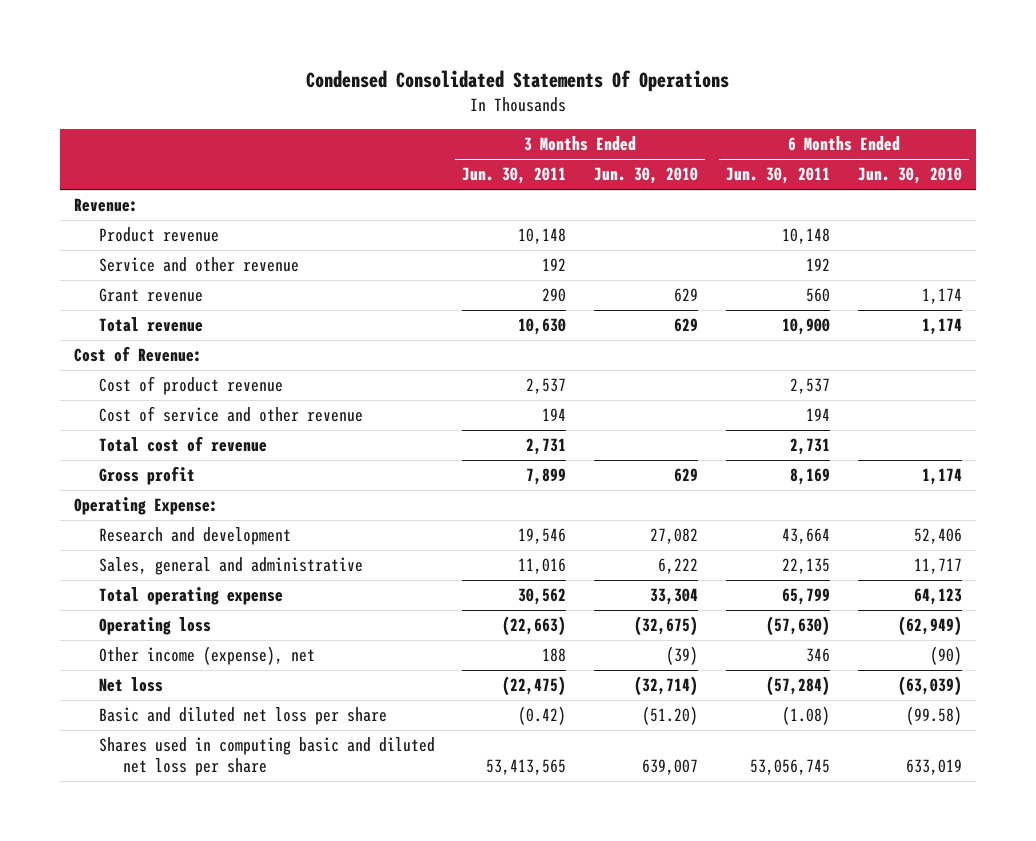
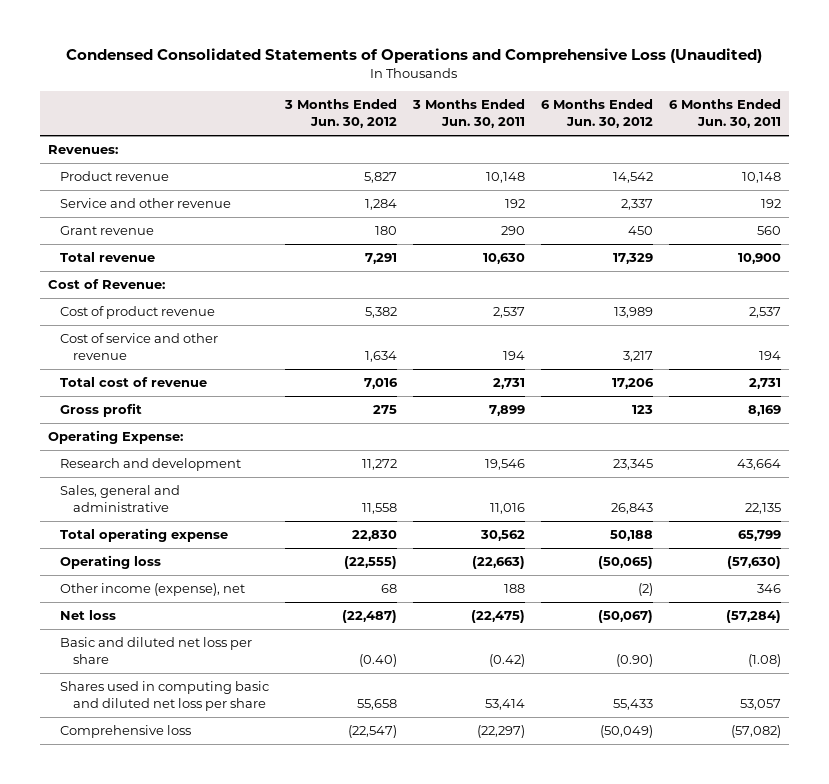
[305,70,729,93] Condensed Consolidated Statements Of Operations -> [66,48,763,64] Condensed Consolidated Statements of Operations and Comprehensive Loss (Unaudited)
[594,167,699,185] Jun. 30, 2010 -> none
[857,167,962,185] Jun. 30, 2010 -> none
none -> [284,99,398,129] 3 Months Ended Jun. 30, 2012
none -> [541,99,654,129] 6 Months Ended Jun. 30, 2012
[73,198,138,213] Revenue: -> none
none -> [47,145,118,155] Revenues:
[486,759,567,776] 53,413,565 -> [485,699,526,711] 53,414
[750,759,831,776] 53,056,745 -> [740,699,782,711] 53,057
none -> [60,725,192,739] Comprehensive loss

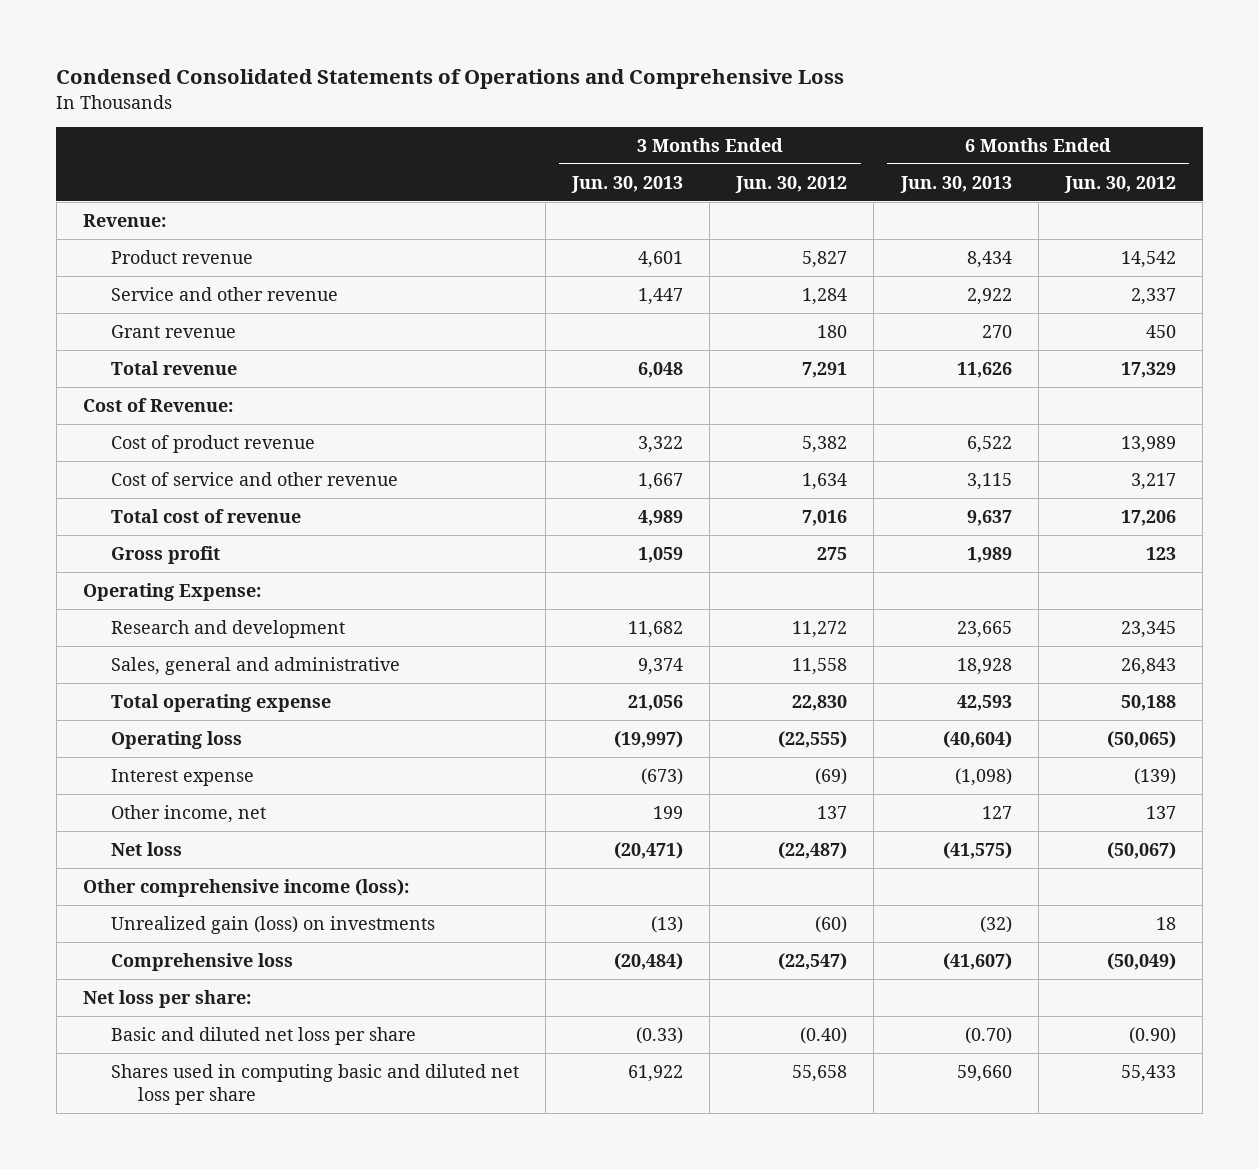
[66,48,763,64] Condensed Consolidated Statements of Operations and Comprehensive Loss (Unaudited) -> [56,69,845,90] Condensed Consolidated Statements of Operations and Comprehensive Loss
[412,99,526,129] 3 Months Ended Jun. 30, 2011 -> none
[669,99,782,129] 6 Months Ended Jun. 30, 2011 -> none
none -> [570,175,683,193] Jun. 30, 2013
none -> [899,175,1012,193] Jun. 30, 2013
[47,145,118,155] Revenues: -> [82,213,166,227] Revenue:
none -> [110,768,254,786] Interest expense
[60,583,246,597] Other income (expense), net -> [110,804,266,823] Other income, net
[381,584,398,594] 68 -> [817,805,848,819] 137
[638,583,654,597] (2) -> [1145,805,1176,819] 137
none -> [82,878,409,897] Other comprehensive income (loss):
none -> [110,915,435,934] Unrealized gain (loss) on investments
[60,725,192,739] Comprehensive loss -> [110,952,293,971] Comprehensive loss
none -> [82,989,251,1008] Net loss per share:

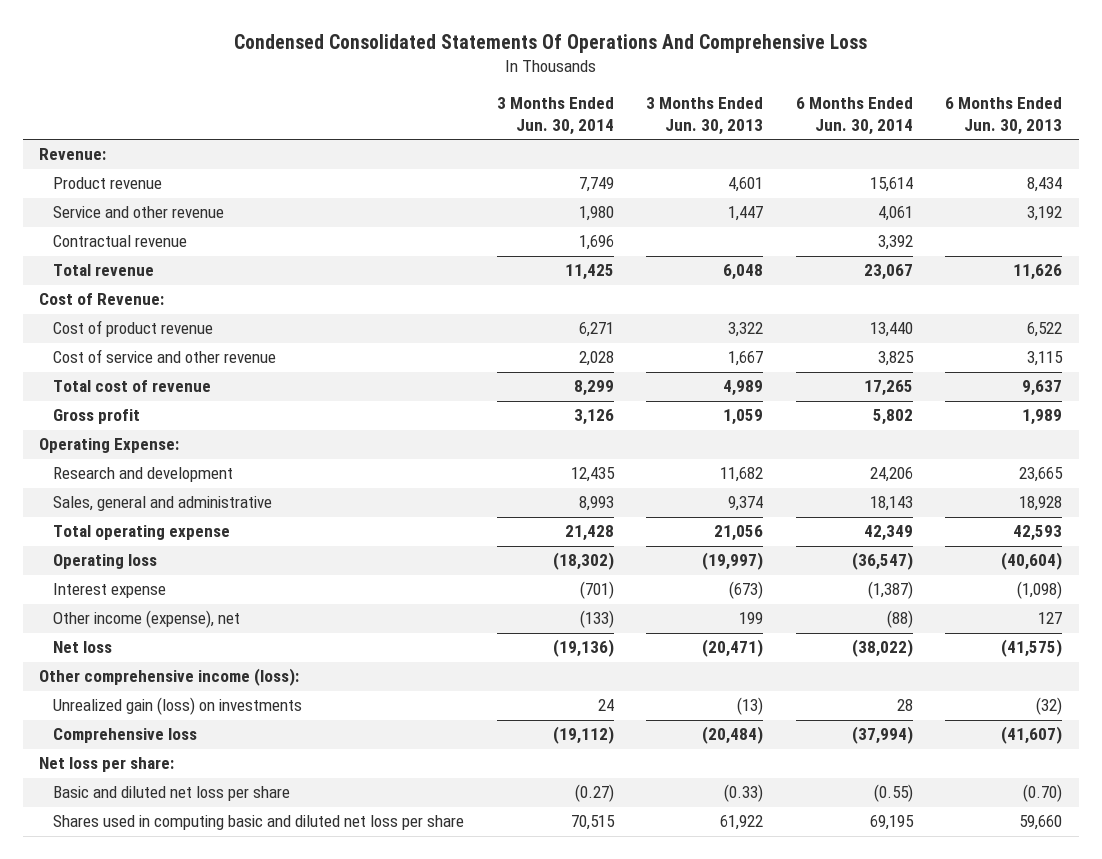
[56,69,845,90] Condensed Consolidated Statements of Operations and Comprehensive Loss -> [233,34,867,54] Condensed Consolidated Statements Of Operations And Comprehensive Loss
[735,175,848,193] Jun. 30, 2012 -> none
[1063,175,1176,193] Jun. 30, 2012 -> none
none -> [496,97,614,136] 3 Months Ended Jun. 30, 2014
none -> [795,97,913,136] 6 Months Ended Jun. 30, 2014
[110,324,236,338] Grant revenue -> none
[966,287,1012,305] 2,922 -> [1027,206,1063,222] 3,192
none -> [53,235,188,248] Contractual revenue
[110,804,266,823] Other income, net -> [53,610,241,629] Other income (expense), net

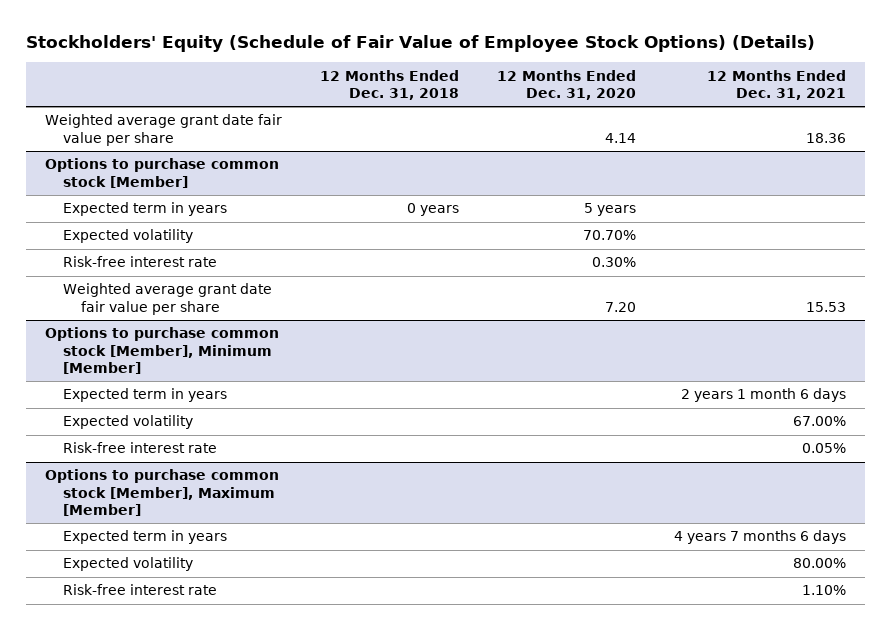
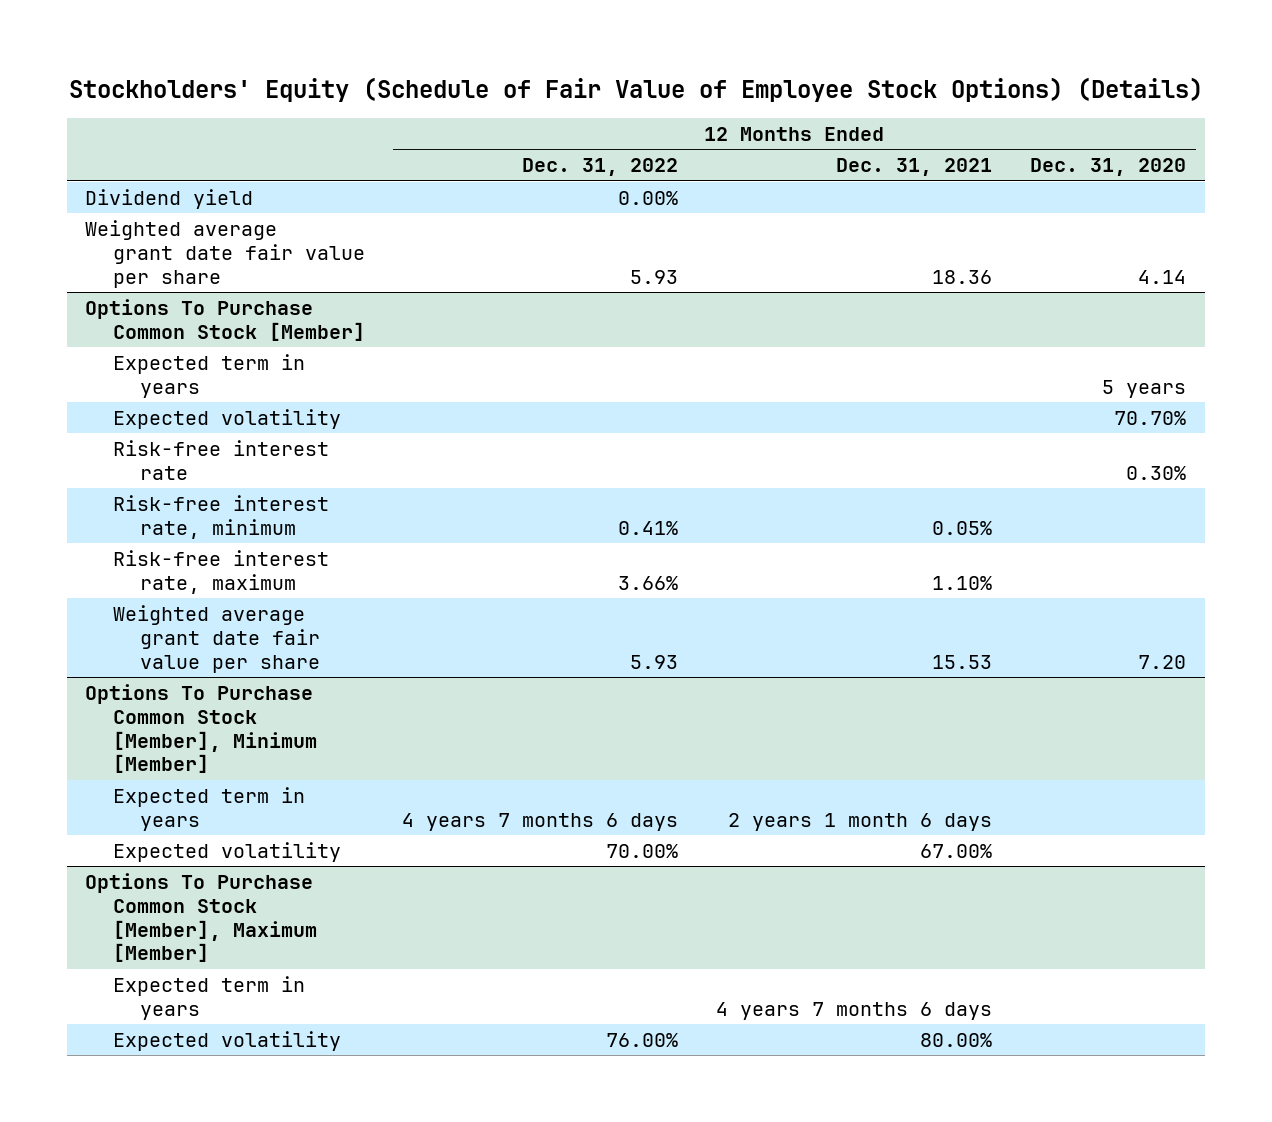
[319,69,459,101] 12 Months Ended Dec. 31, 2018 -> none
none -> [522,158,679,177] Dec. 31, 2022
none -> [85,189,254,210] Dividend yield
[44,158,279,188] Options to purchase common stock [Member] -> [85,299,365,341] Options To Purchase Common Stock [Member]
none -> [112,495,329,539] Risk-free interest rate, minimum
none -> [112,550,329,594] Risk-free interest rate, maximum
[44,327,279,375] Options to purchase common stock [Member], Minimum [Member] -> [85,684,317,774] Options To Purchase Common Stock [Member], Minimum [Member]
[63,442,218,454] Risk-free interest rate -> none
[44,469,279,517] Options to purchase common stock [Member], Maximum [Member] -> [85,873,317,963] Options To Purchase Common Stock [Member], Maximum [Member]
[63,584,218,596] Risk-free interest rate -> none

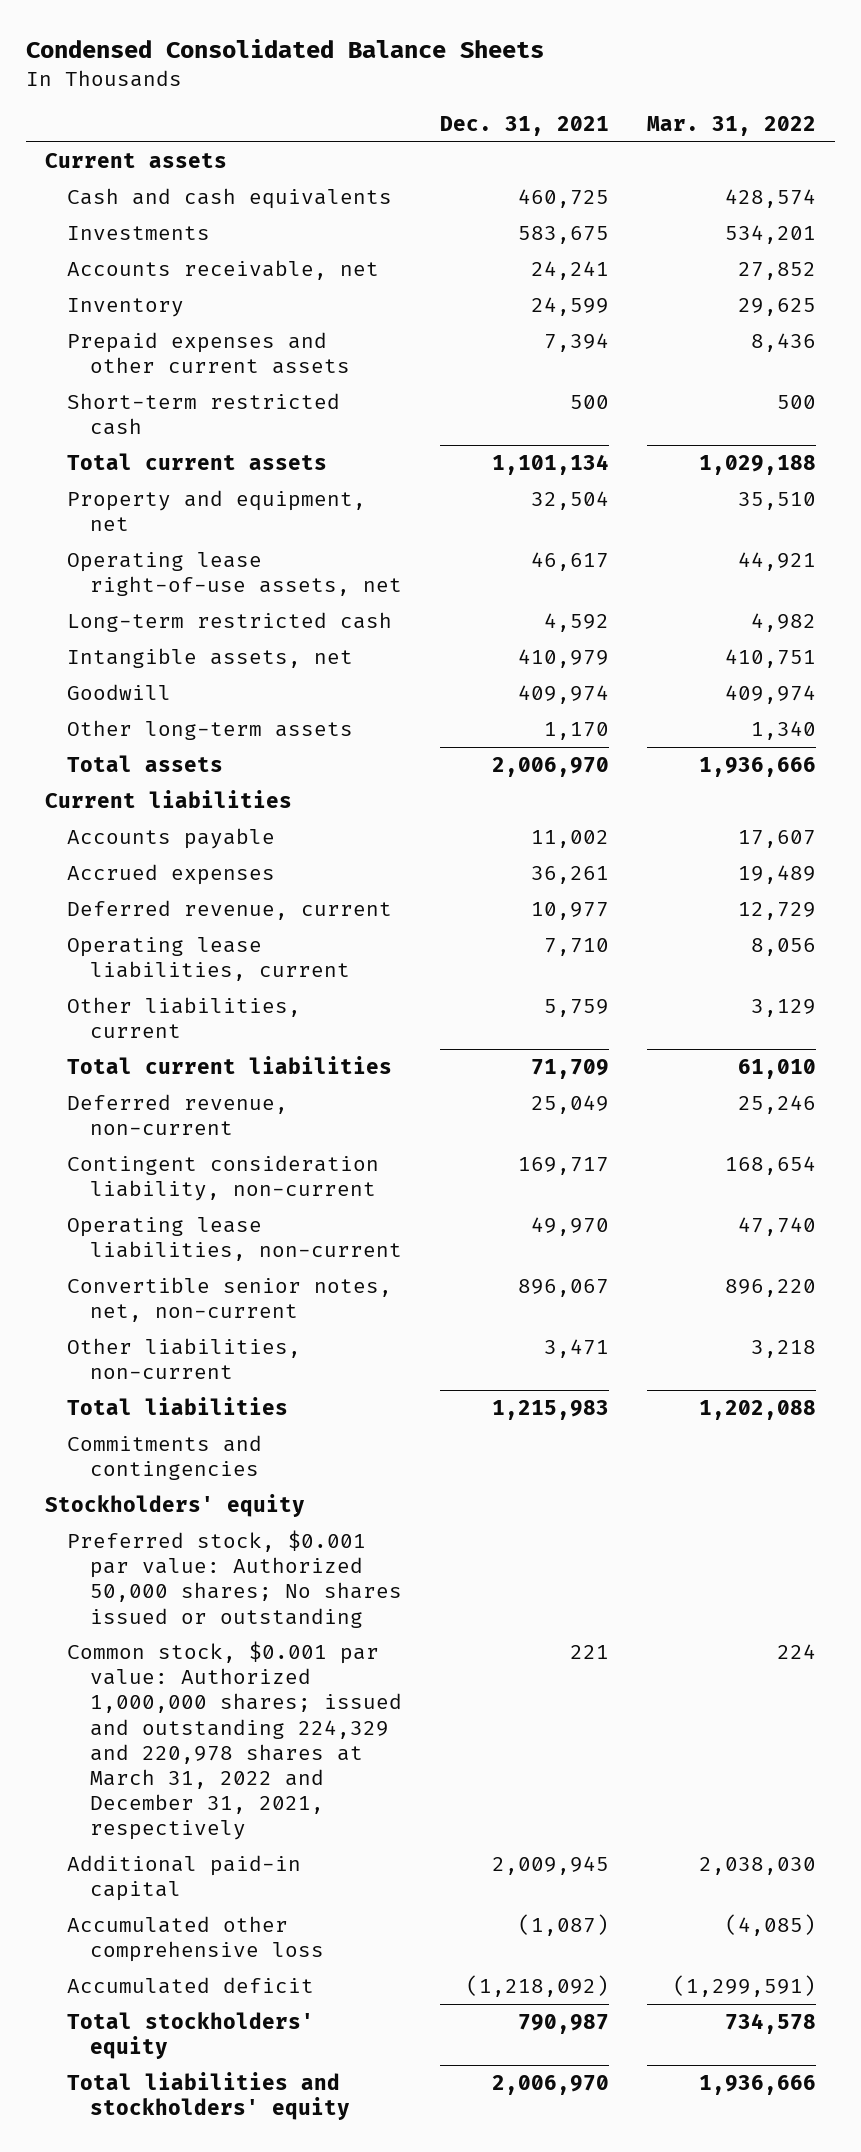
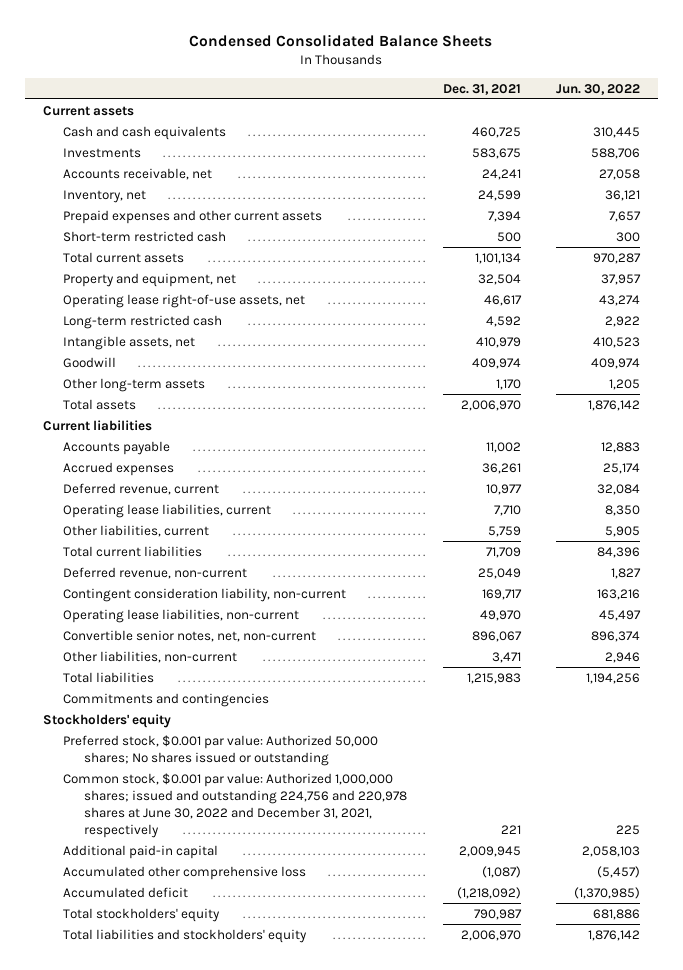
[646,116,816,137] Mar. 31, 2022 -> none
none -> [555,83,640,95] Jun. 30, 2022
[67,298,185,318] Inventory -> [63,189,147,203] Inventory, net
[67,1641,402,1841] Common stock, $0.001 par value: Authorized 1,000,000 shares; issued and outstanding 224,329 and 220,978 shares at March 31, 2022 and December 31, 2021, respectively -> [63,772,408,839] Common stock, $0.001 par value: Authorized 1,000,000 shares; issued and outstanding 224,756 and 220,978 shares at June 30, 2022 and December 31, 2021, respectively

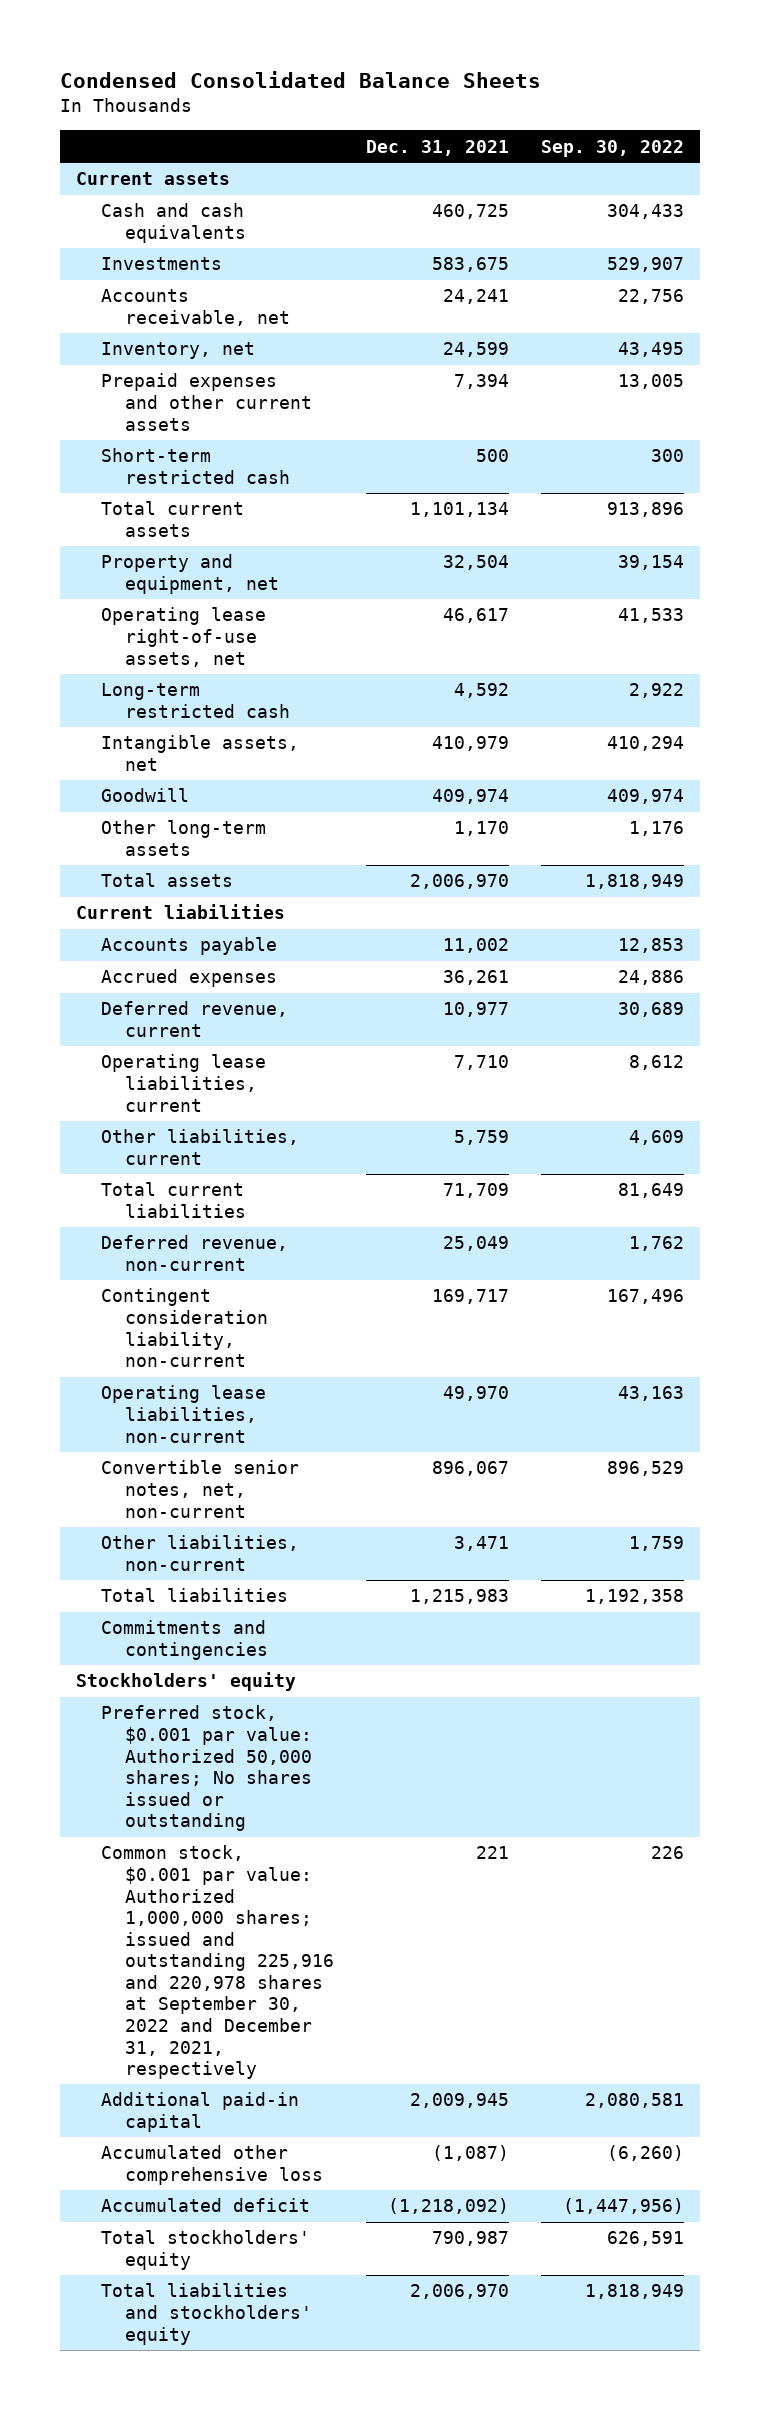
[555,83,640,95] Jun. 30, 2022 -> none
none -> [541,139,685,157] Sep. 30, 2022
[63,772,408,839] Common stock, $0.001 par value: Authorized 1,000,000 shares; issued and outstanding 224,756 and 220,978 shares at June 30, 2022 and December 31, 2021, respectively -> [100,1845,334,2080] Common stock, $0.001 par value: Authorized 1,000,000 shares; issued and outstanding 225,916 and 220,978 shares at September 30, 2022 and December 31, 2021, respectively

